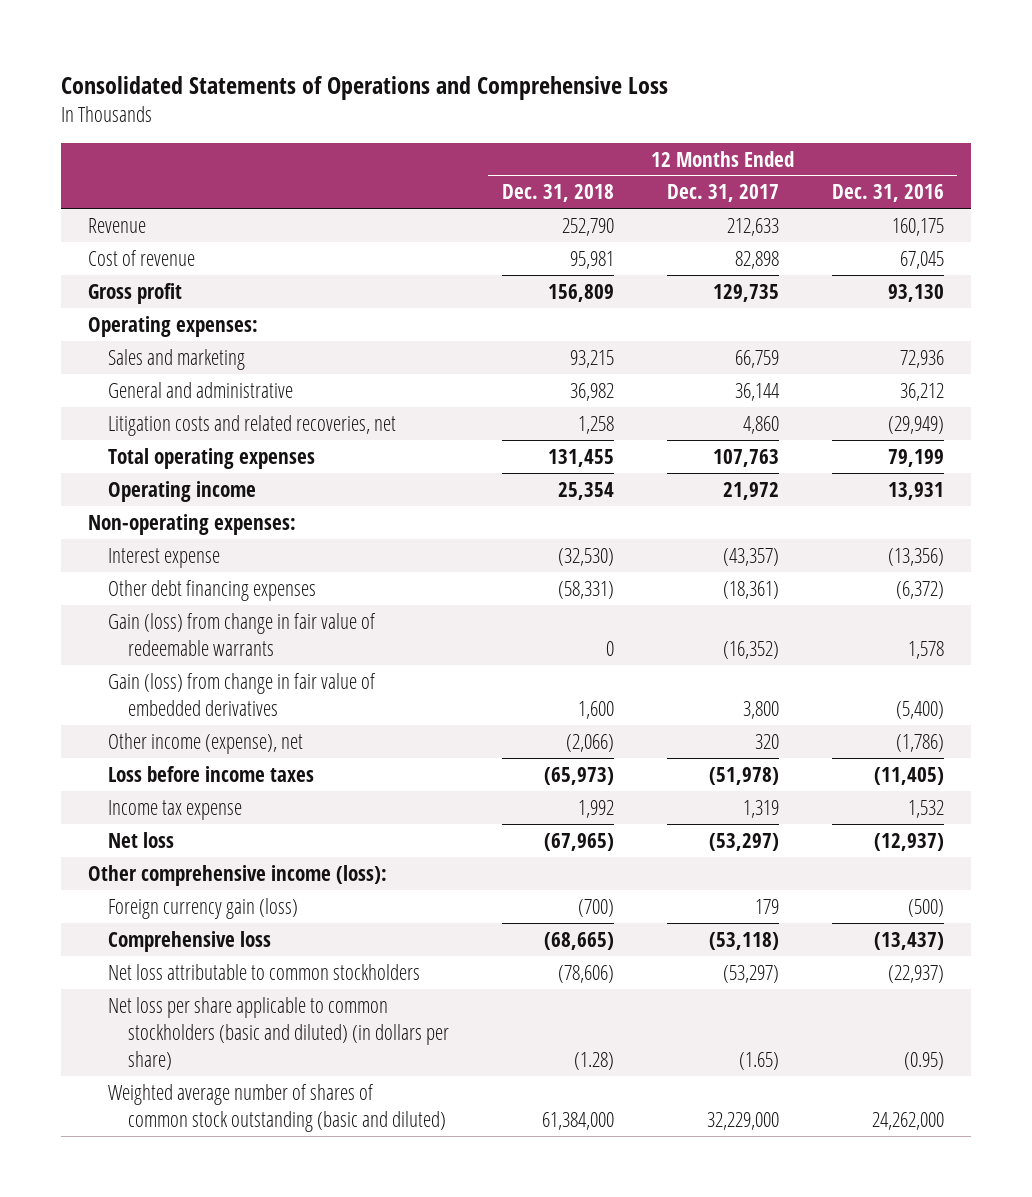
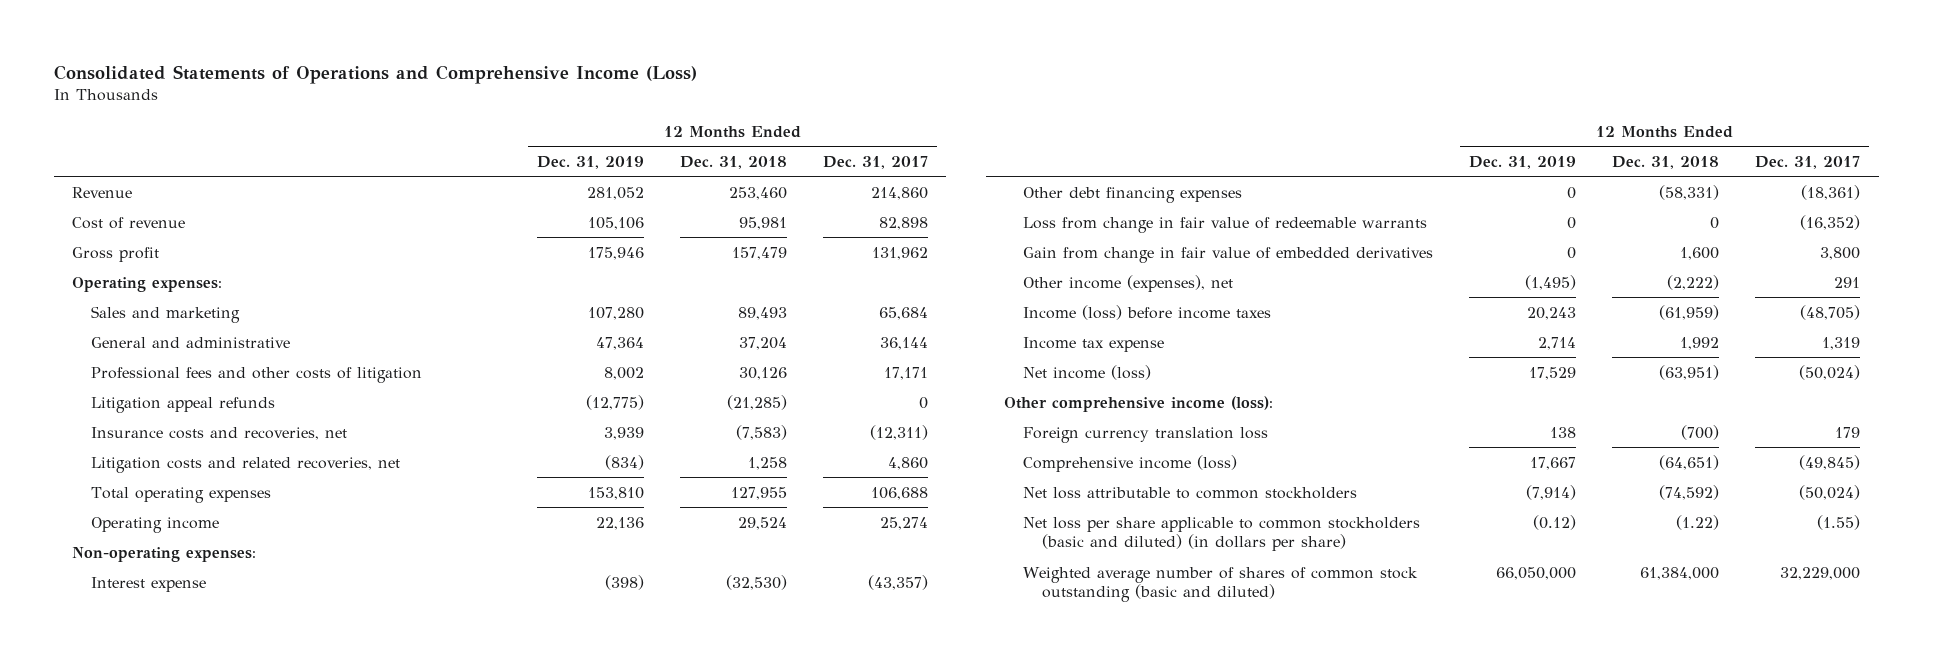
[61,75,669,100] Consolidated Statements of Operations and Comprehensive Loss -> [54,64,698,84] Consolidated Statements of Operations and Comprehensive Income (Loss)
[832,184,945,203] Dec. 31, 2016 -> none
none -> [536,155,644,169] Dec. 31, 2019
[561,217,614,236] 252,790 -> [729,186,788,200] 253,460
[726,217,779,236] 212,633 -> [871,186,929,200] 214,860
[547,283,614,302] 156,809 -> [732,246,788,260] 157,479
[712,283,779,302] 129,735 -> [872,246,929,260] 131,962
[569,349,614,368] 93,215 -> [738,306,788,320] 89,493
[734,349,779,368] 66,759 -> [879,306,929,320] 65,684
[569,382,614,401] 36,982 -> [739,336,788,350] 37,204
none -> [90,366,422,383] Professional fees and other costs of litigation
none -> [90,396,275,413] Litigation appeal refunds
none -> [90,426,347,440] Insurance costs and recoveries, net
[547,448,614,467] 131,455 -> [731,486,788,500] 127,955
[712,448,779,467] 107,763 -> [871,486,929,500] 106,688
[557,481,614,500] 25,354 -> [738,516,788,530] 29,524
[722,481,779,500] 21,972 -> [880,516,929,530] 25,274
[107,612,376,656] Gain (loss) from change in fair value of redeemable warrants -> [1022,216,1427,233] Loss from change in fair value of redeemable warrants
[107,672,376,716] Gain (loss) from change in fair value of embedded derivatives -> [1022,246,1433,263] Gain from change in fair value of embedded derivatives
[107,732,303,754] Other income (expense), net -> [1022,274,1233,292] Other income (expenses), net
[565,733,614,752] (2,066) -> [1667,274,1720,290] (2,222)
[754,733,779,749] 320 -> [1834,276,1861,288] 291
[107,765,314,782] Loss before income taxes -> [1022,304,1271,320] Income (loss) before income taxes
[543,766,614,785] (65,973) -> [1659,304,1720,320] (61,959)
[708,766,779,785] (51,978) -> [1800,304,1861,320] (48,705)
[107,831,174,848] Net loss -> [1022,364,1151,380] Net income (loss)
[543,832,614,851] (67,965) -> [1659,364,1720,380] (63,951)
[708,832,779,851] (53,297) -> [1799,364,1861,380] (50,024)
[107,897,298,919] Foreign currency gain (loss) -> [1022,426,1268,443] Foreign currency translation loss
[107,930,271,952] Comprehensive loss -> [1022,454,1237,472] Comprehensive income (loss)
[543,931,614,950] (68,665) -> [1659,454,1720,470] (64,651)
[708,931,779,950] (53,118) -> [1799,454,1861,470] (49,845)
[557,964,614,983] (78,606) -> [1659,484,1720,500] (74,592)
[722,964,779,983] (53,297) -> [1799,484,1861,500] (50,024)
[573,1051,614,1070] (1.28) -> [1676,514,1720,530] (1.22)
[738,1051,779,1070] (1.65) -> [1817,514,1861,530] (1.55)

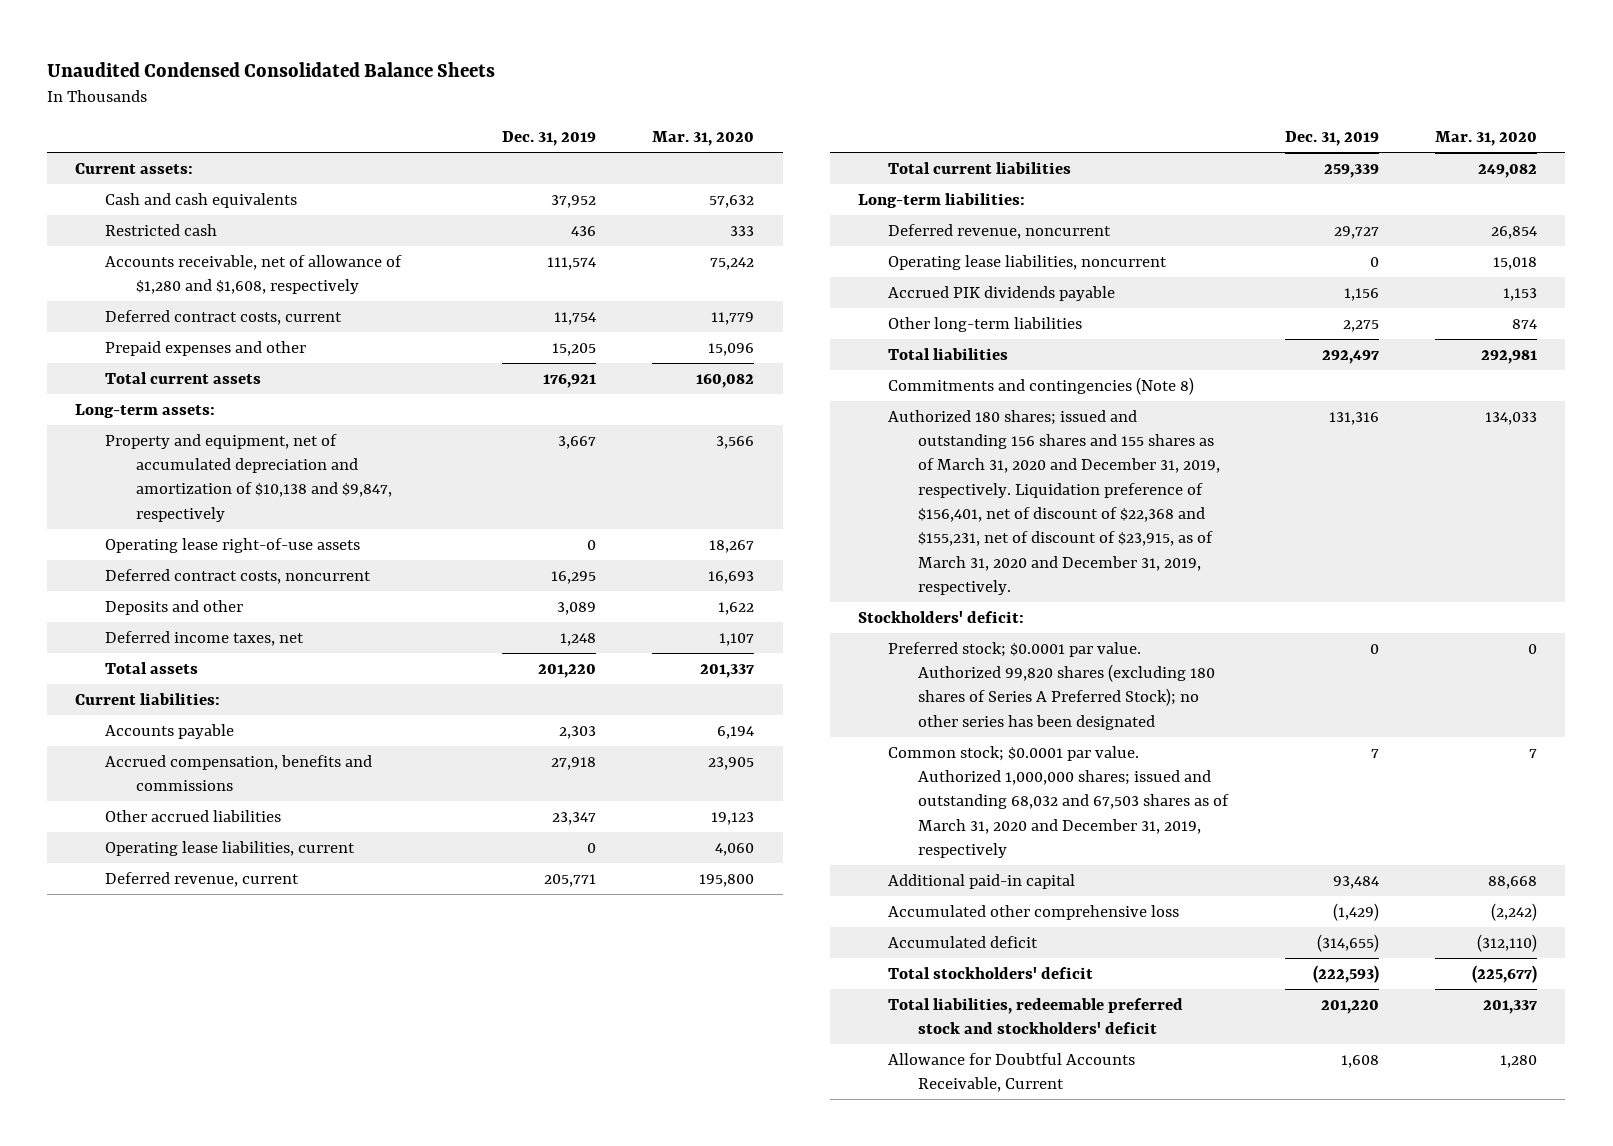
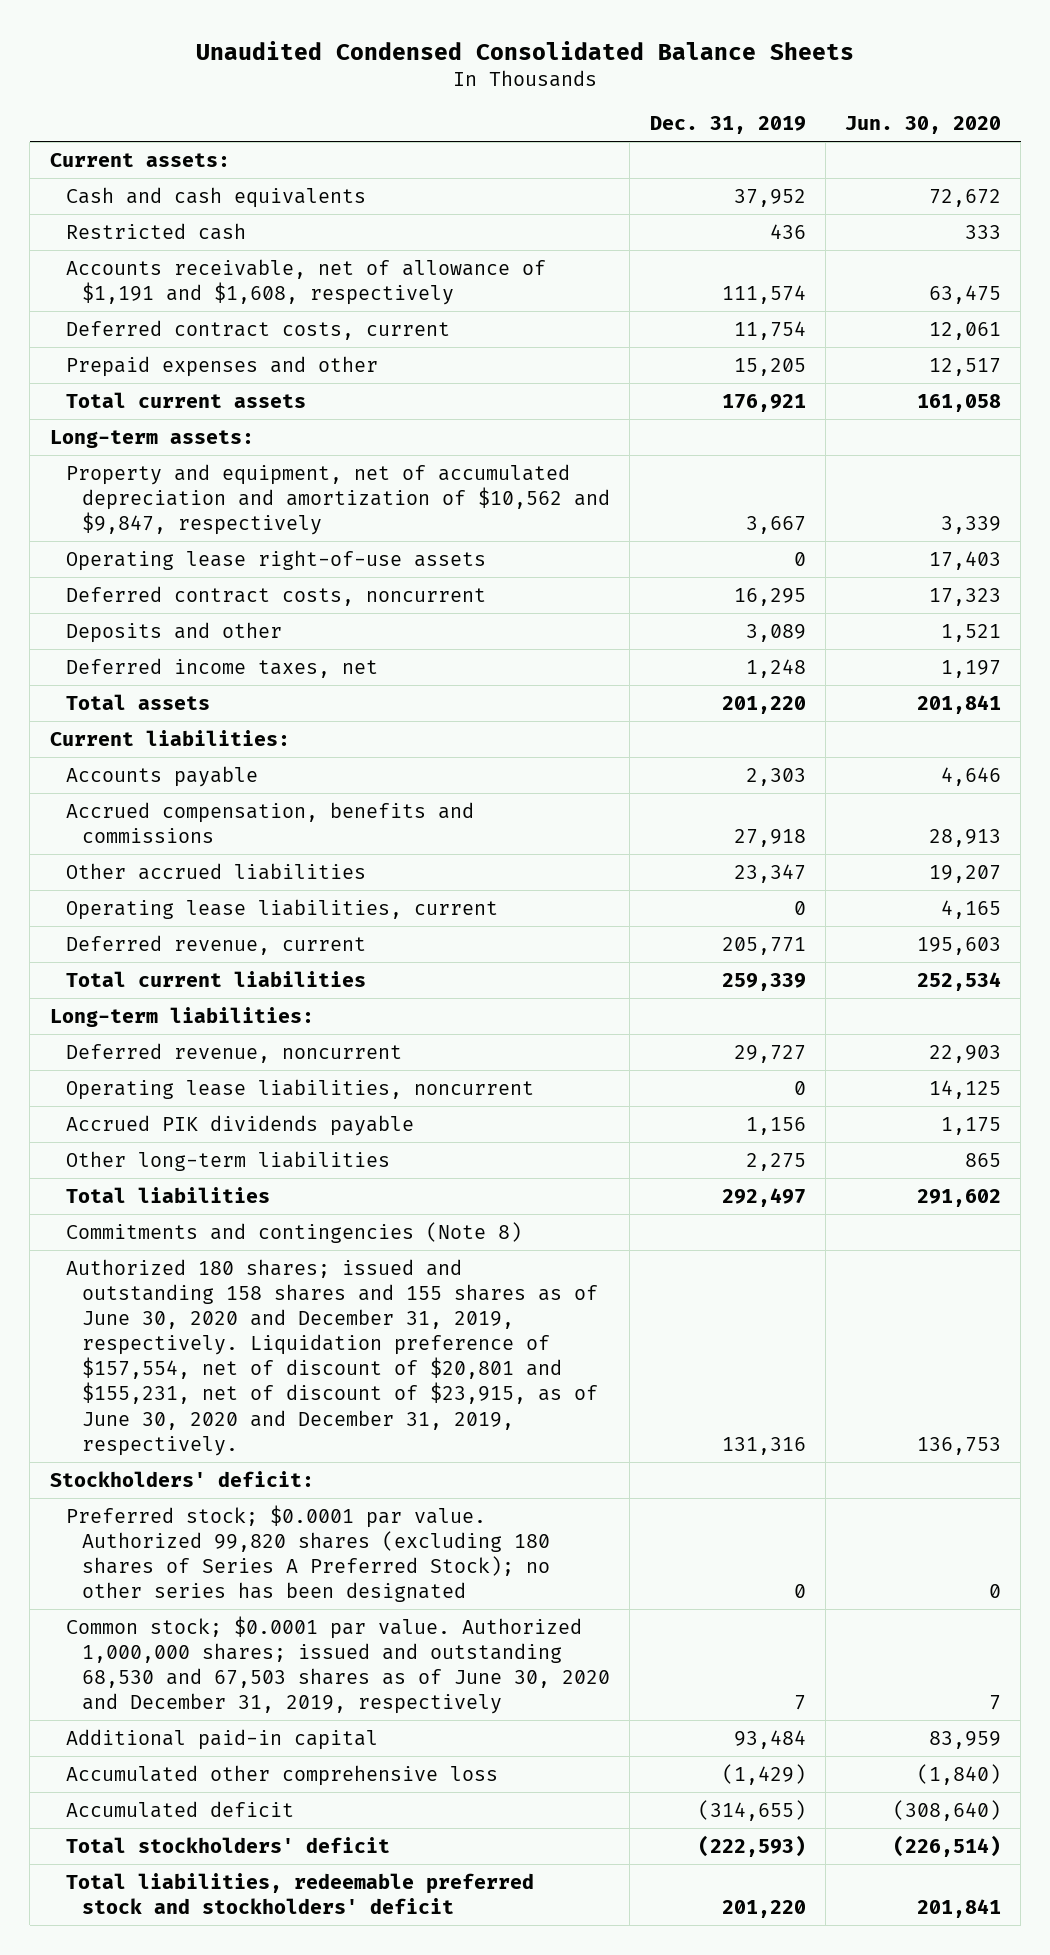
[652,131,755,147] Mar. 31, 2020 -> none
none -> [844,116,1001,135] Jun. 30, 2020
[105,254,403,295] Accounts receivable, net of allowance of $1,280 and $1,608, respectively -> [65,258,546,305] Accounts receivable, net of allowance of $1,191 and $1,608, respectively
[105,433,392,522] Property and equipment, net of accumulated depreciation and amortization of $10,138 and $9,847, respectively -> [65,463,611,535] Property and equipment, net of accumulated depreciation and amortization of $10,562 and $9,847, respectively
[888,409,1221,595] Authorized 180 shares; issued and outstanding 156 shares and 155 shares as of March 31, 2020 and December 31, 2019, respectively. Liquidation preference of $156,401, net of discount of $22,368 and $155,231, net of discount of $23,915, as of March 31, 2020 and December 31, 2019, respectively. -> [65,1258,599,1456] Authorized 180 shares; issued and outstanding 158 shares and 155 shares as of June 30, 2020 and December 31, 2019, respectively. Liquidation preference of $157,554, net of discount of $20,801 and $155,231, net of discount of $23,915, as of June 30, 2020 and December 31, 2019, respectively.
[888,745,1230,858] Common stock; $0.0001 par value. Authorized 1,000,000 shares; issued and outstanding 68,032 and 67,503 shares as of March 31, 2020 and December 31, 2019, respectively -> [65,1615,611,1715] Common stock; $0.0001 par value. Authorized 1,000,000 shares; issued and outstanding 68,530 and 67,503 shares as of June 30, 2020 and December 31, 2019, respectively
[888,1052,1136,1093] Allowance for Doubtful Accounts Receivable, Current -> none

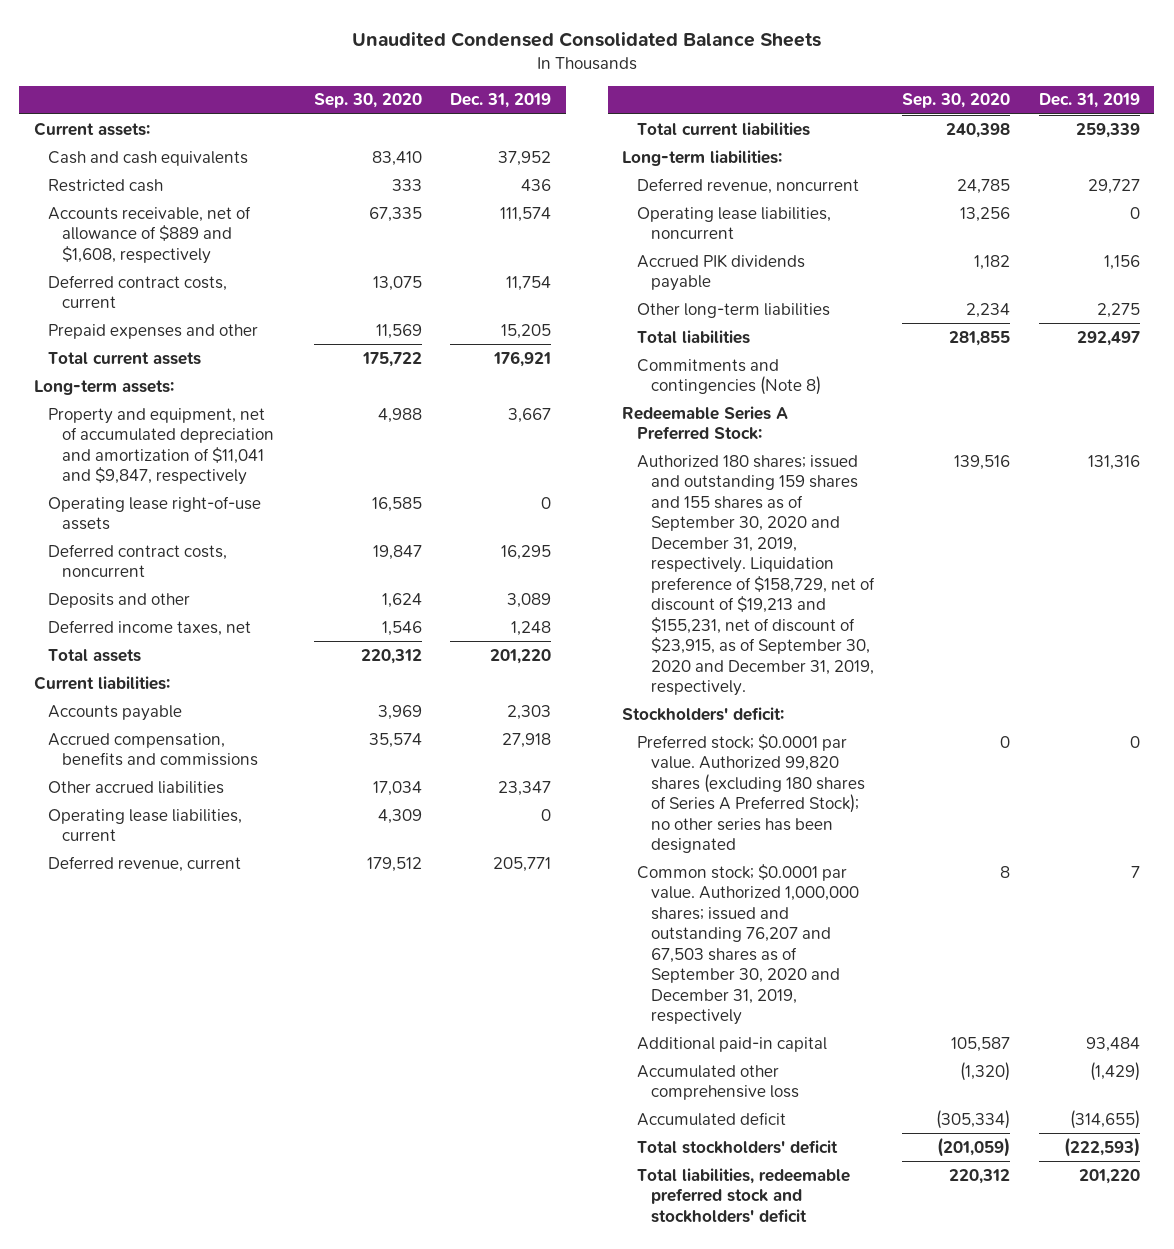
[844,116,1001,135] Jun. 30, 2020 -> none
none -> [313,93,422,109] Sep. 30, 2020
[65,258,546,305] Accounts receivable, net of allowance of $1,191 and $1,608, respectively -> [47,205,251,264] Accounts receivable, net of allowance of $889 and $1,608, respectively
[65,463,611,535] Property and equipment, net of accumulated depreciation and amortization of $10,562 and $9,847, respectively -> [47,407,274,486] Property and equipment, net of accumulated depreciation and amortization of $11,041 and $9,847, respectively
none -> [622,405,789,441] Redeemable Series A Preferred Stock:
[65,1258,599,1456] Authorized 180 shares; issued and outstanding 158 shares and 155 shares as of June 30, 2020 and December 31, 2019, respectively. Liquidation preference of $157,554, net of discount of $20,801 and $155,231, net of discount of $23,915, as of June 30, 2020 and December 31, 2019, respectively. -> [636,454,875,697] Authorized 180 shares; issued and outstanding 159 shares and 155 shares as of September 30, 2020 and December 31, 2019, respectively. Liquidation preference of $158,729, net of discount of $19,213 and $155,231, net of discount of $23,915, as of September 30, 2020 and December 31, 2019, respectively.
[65,1615,611,1715] Common stock; $0.0001 par value. Authorized 1,000,000 shares; issued and outstanding 68,530 and 67,503 shares as of June 30, 2020 and December 31, 2019, respectively -> [636,863,859,1026] Common stock; $0.0001 par value. Authorized 1,000,000 shares; issued and outstanding 76,207 and 67,503 shares as of September 30, 2020 and December 31, 2019, respectively

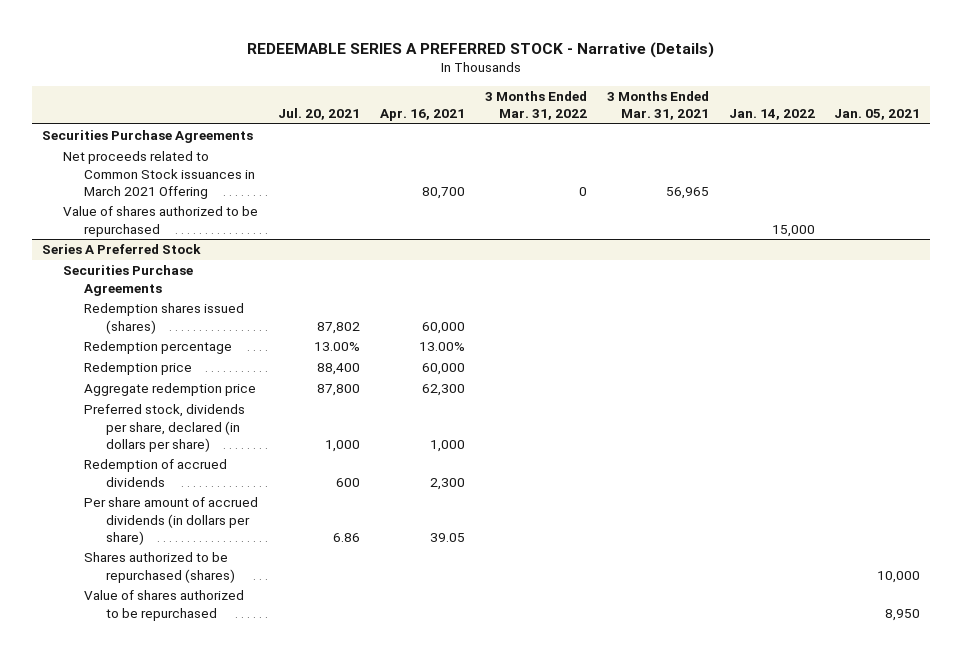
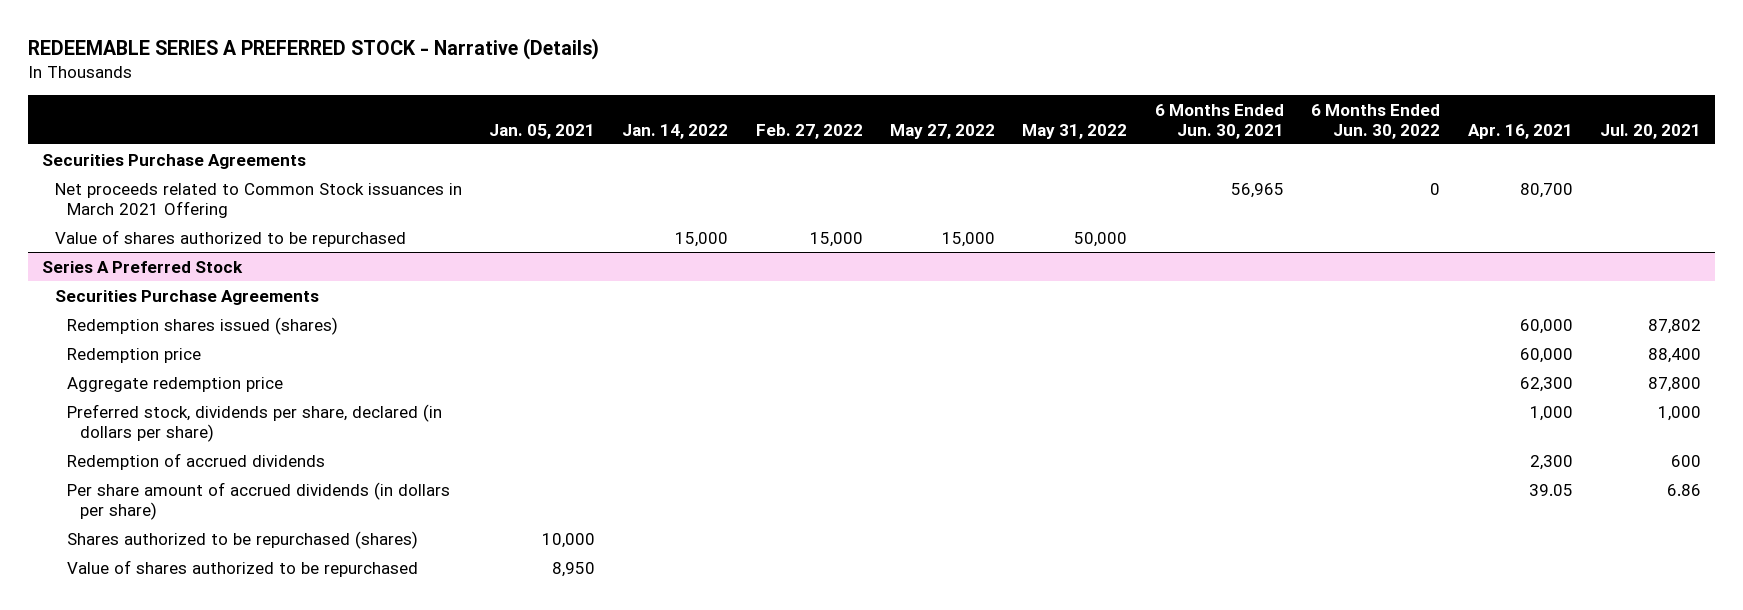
[484,90,587,121] 3 Months Ended Mar. 31, 2022 -> none
[606,90,709,121] 3 Months Ended Mar. 31, 2021 -> none
none -> [755,123,863,139] Feb. 27, 2022
none -> [890,123,996,139] May 27, 2022
none -> [1022,123,1128,139] May 31, 2022
none -> [1154,103,1284,139] 6 Months Ended Jun. 30, 2021
none -> [1311,103,1441,139] 6 Months Ended Jun. 30, 2022
[84,341,233,355] Redemption percentage -> none

